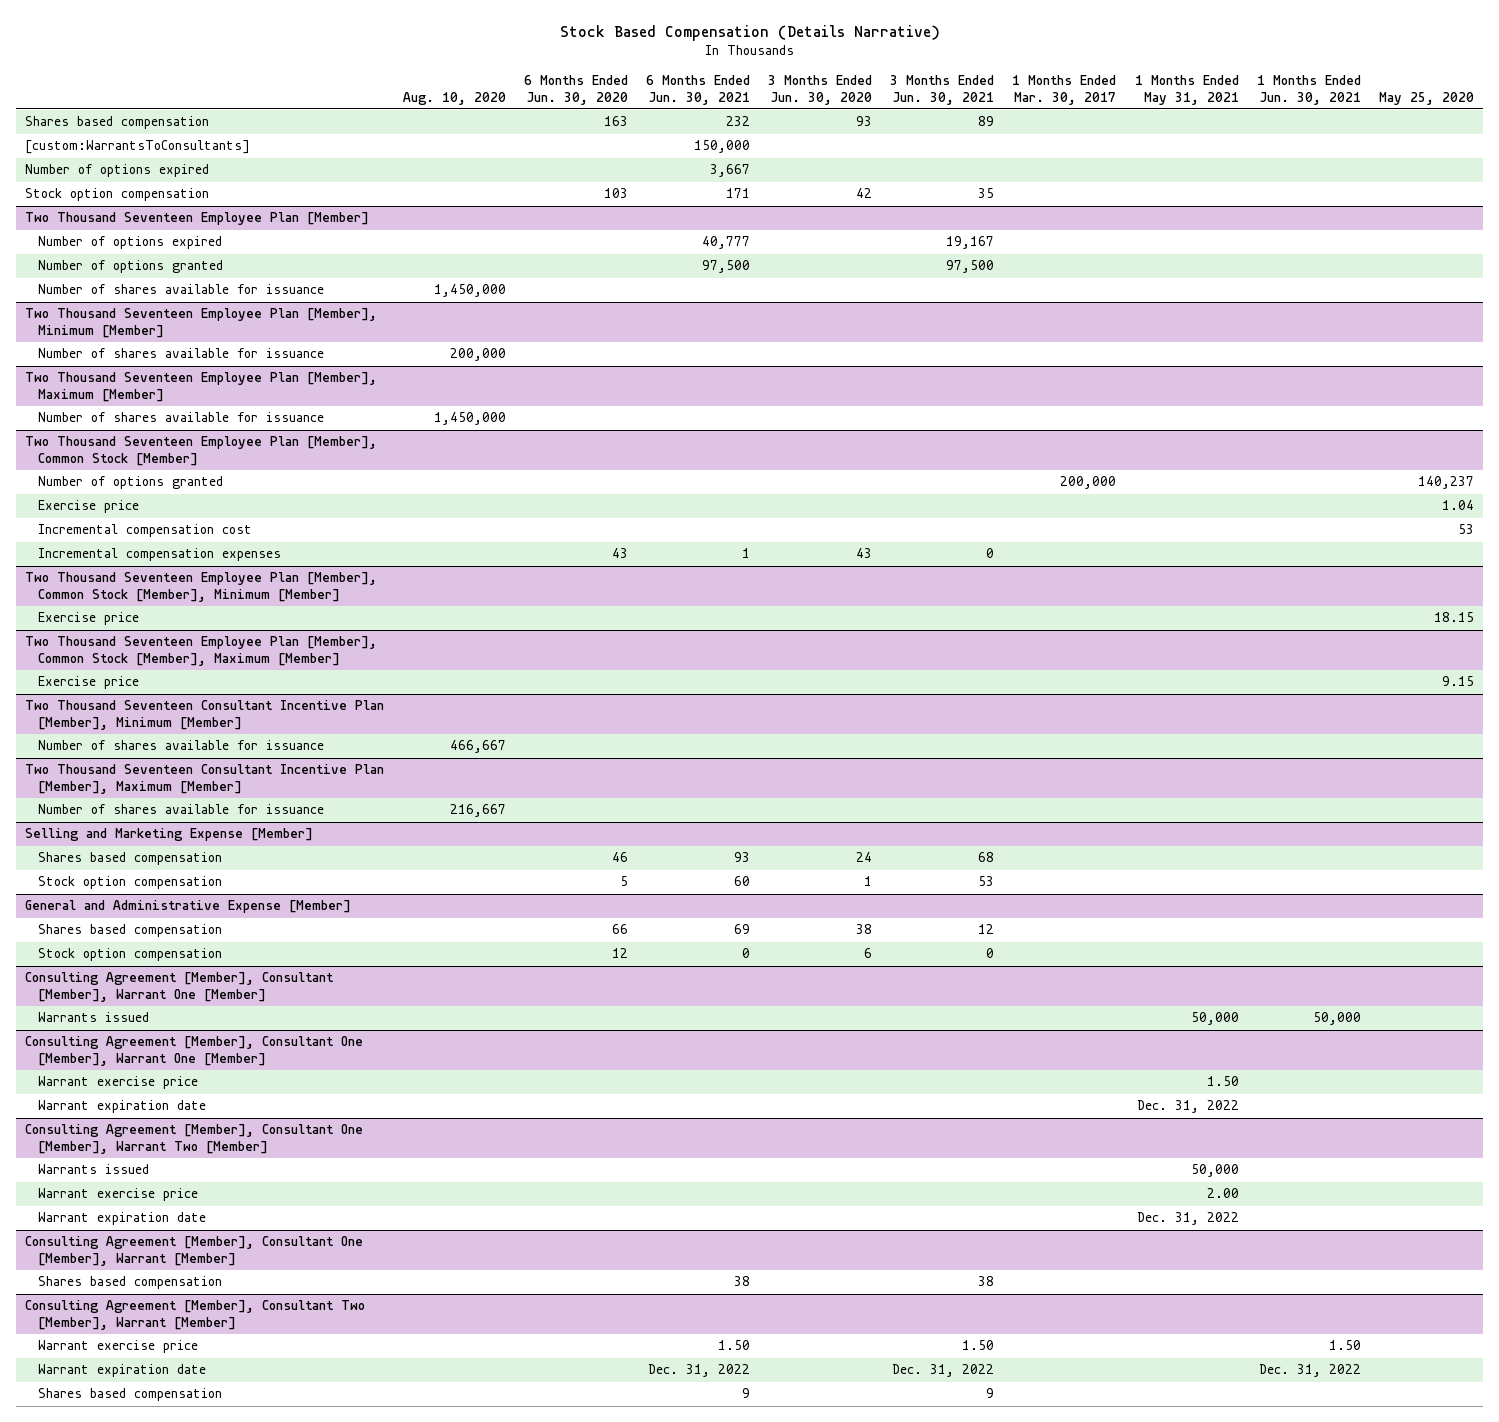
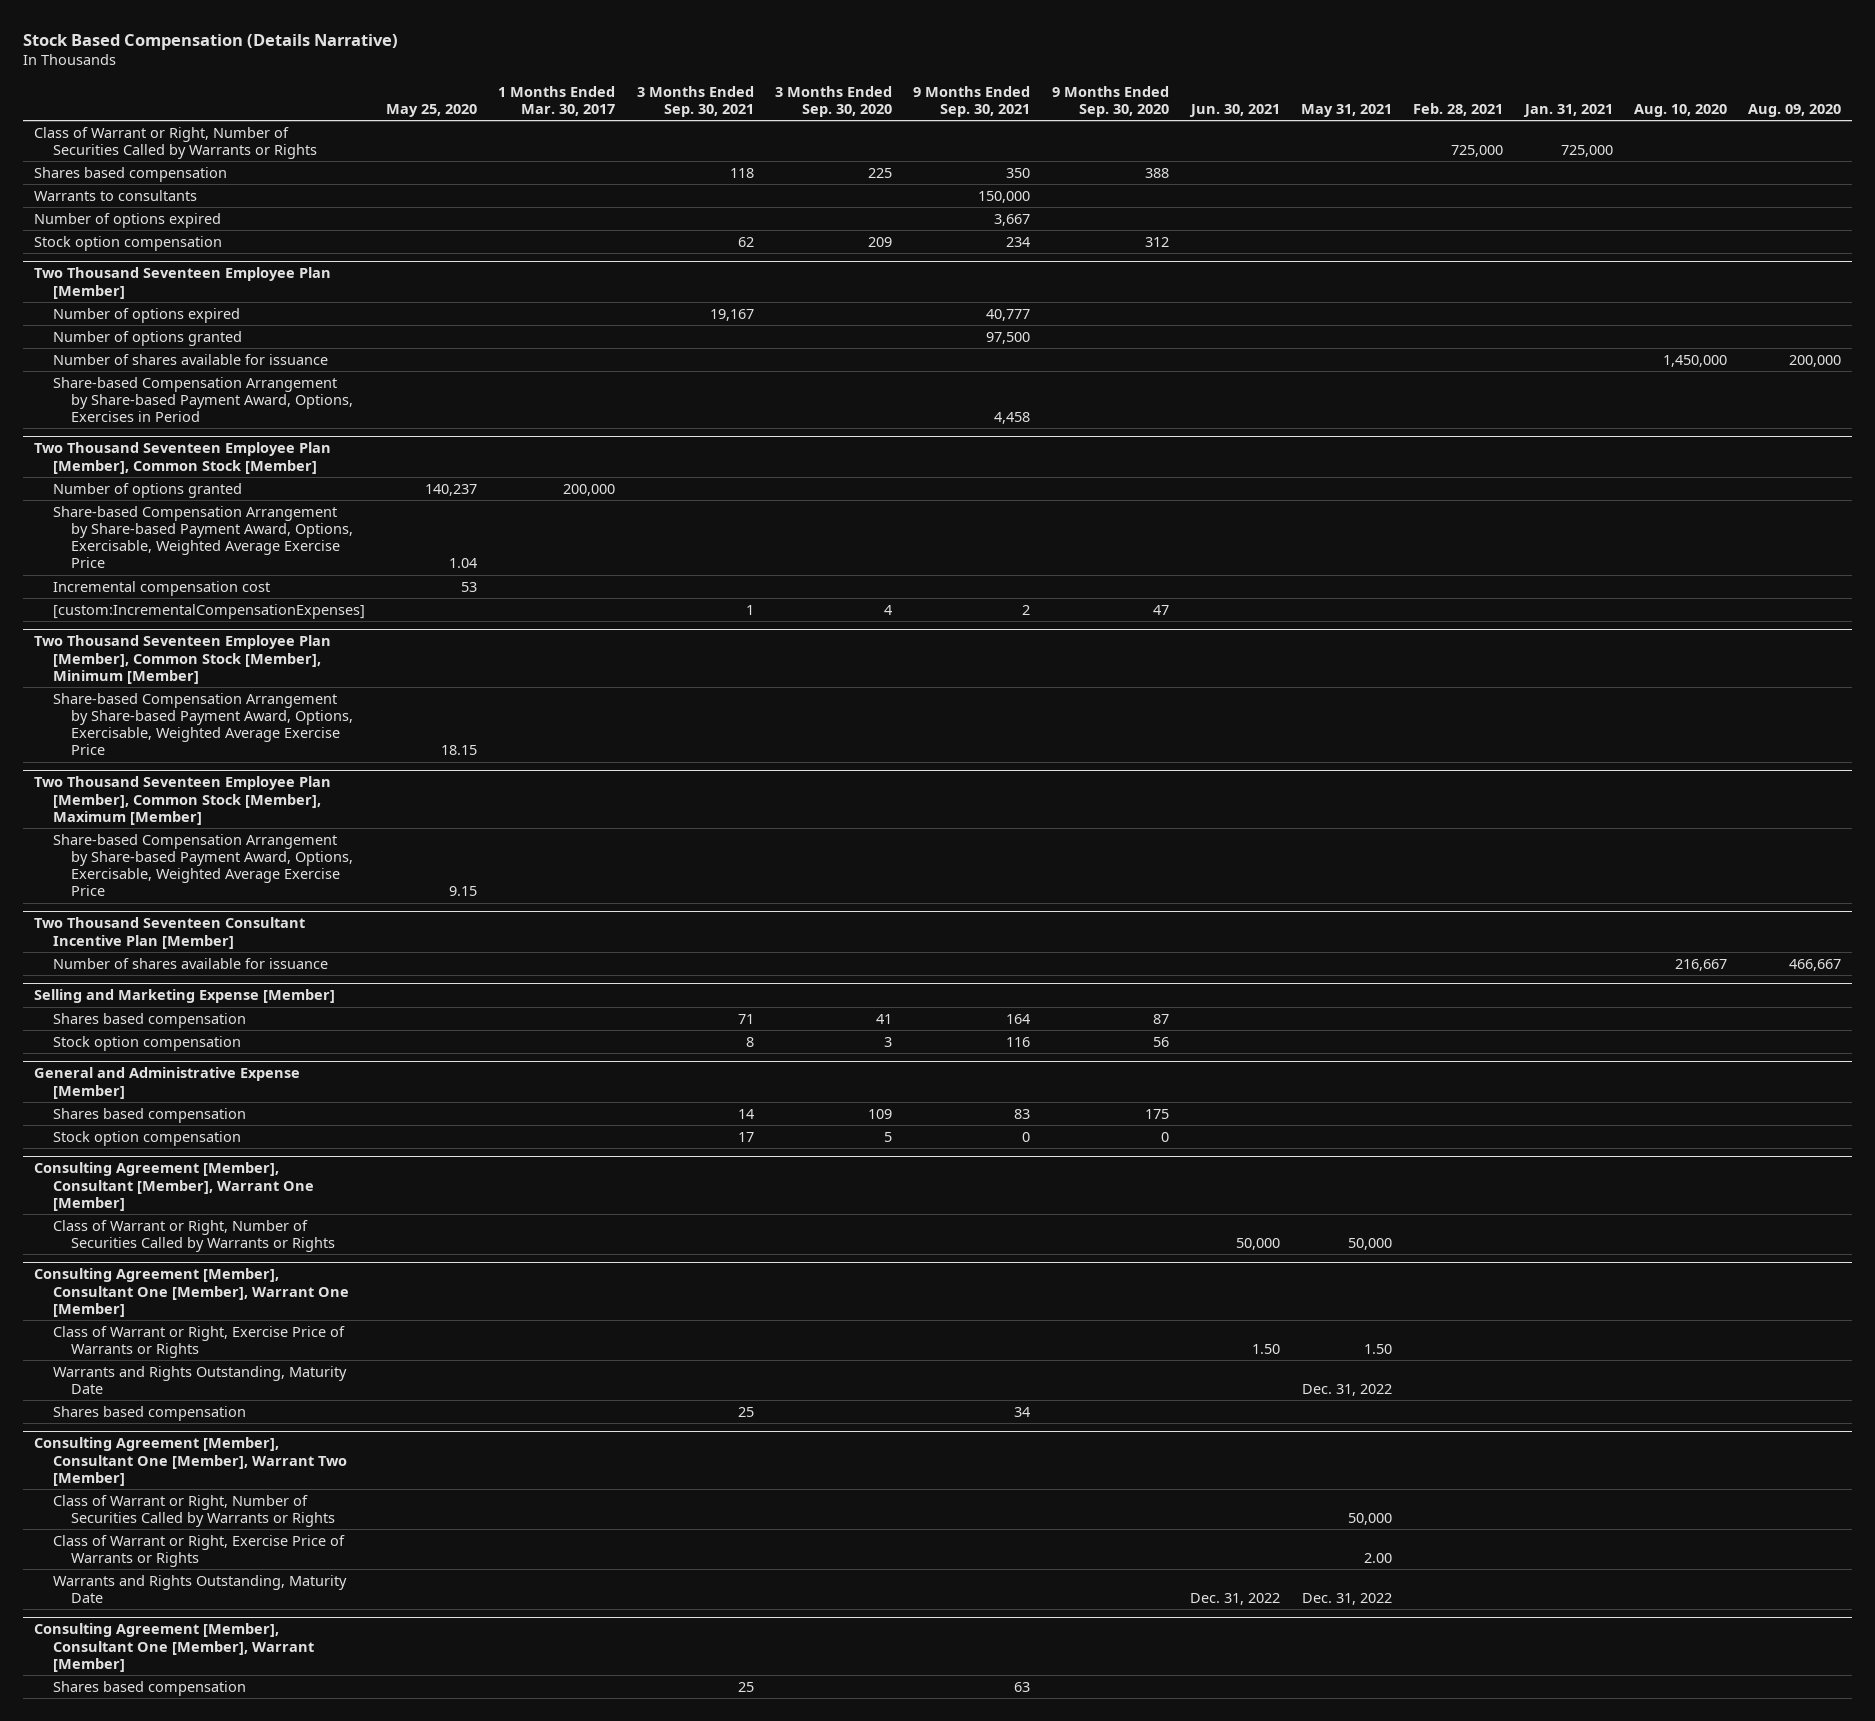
[523,74,628,105] 6 Months Ended Jun. 30, 2020 -> none
[645,74,750,105] 6 Months Ended Jun. 30, 2021 -> none
[768,74,873,105] 3 Months Ended Jun. 30, 2020 -> none
[890,74,995,105] 3 Months Ended Jun. 30, 2021 -> none
[1134,74,1239,105] 1 Months Ended May 31, 2021 -> none
[1256,74,1361,105] 1 Months Ended Jun. 30, 2021 -> none
none -> [636,85,754,117] 3 Months Ended Sep. 30, 2021
none -> [774,85,892,117] 3 Months Ended Sep. 30, 2020
none -> [913,85,1031,117] 9 Months Ended Sep. 30, 2021
none -> [1051,85,1169,117] 9 Months Ended Sep. 30, 2020
none -> [1188,103,1280,117] Jun. 30, 2021
none -> [1301,103,1393,117] May 31, 2021
none -> [1413,102,1504,116] Feb. 28, 2021
none -> [1522,103,1613,117] Jan. 31, 2021
none -> [1748,103,1842,117] Aug. 09, 2020
none -> [34,126,317,159] Class of Warrant or Right, Number of Securities Called by Warrants or Rights
[25,140,251,155] [custom:WarrantsToConsultants] -> [34,189,198,201] Warrants to consultants
[25,308,378,339] Two Thousand Seventeen Employee Plan [Member], Minimum [Member] -> none
[37,348,324,359] Number of shares available for issuance -> none
[25,372,378,403] Two Thousand Seventeen Employee Plan [Member], Maximum [Member] -> none
[37,412,324,423] Number of shares available for issuance -> none
none -> [52,376,354,423] Share-based Compensation Arrangement by Share-based Payment Award, Options, Exercises in Period
[37,500,139,514] Exercise price -> [52,505,354,569] Share-based Compensation Arrangement by Share-based Payment Award, Options, Exercisable, Weighted Average Exercise Price
[37,548,281,562] Incremental compensation expenses -> [52,603,365,619] [custom:IncrementalCompensationExpenses]
[37,612,139,626] Exercise price -> [52,692,354,756] Share-based Compensation Arrangement by Share-based Payment Award, Options, Exercisable, Weighted Average Exercise Price
[25,700,385,731] Two Thousand Seventeen Consultant Incentive Plan [Member], Minimum [Member] -> none
[37,740,324,751] Number of shares available for issuance -> none
[37,676,139,690] Exercise price -> [52,833,354,897] Share-based Compensation Arrangement by Share-based Payment Award, Options, Exercisable, Weighted Average Exercise Price
[25,764,385,795] Two Thousand Seventeen Consultant Incentive Plan [Member], Maximum [Member] -> [34,917,306,949] Two Thousand Seventeen Consultant Incentive Plan [Member]
[37,1012,149,1023] Warrants issued -> none
none -> [52,1219,336,1252] Class of Warrant or Right, Number of Securities Called by Warrants or Rights
[37,1076,198,1090] Warrant exercise price -> [52,1325,345,1358] Class of Warrant or Right, Exercise Price of Warrants or Rights
[37,1100,206,1114] Warrant expiration date -> [52,1365,347,1394] Warrants and Rights Outstanding, Maturity Date
none -> [52,1405,246,1421] Shares based compensation
[37,1164,149,1175] Warrants issued -> none
none -> [52,1494,336,1527] Class of Warrant or Right, Number of Securities Called by Warrants or Rights
[37,1188,198,1202] Warrant exercise price -> [52,1534,345,1567] Class of Warrant or Right, Exercise Price of Warrants or Rights
[37,1212,206,1226] Warrant expiration date -> [52,1574,347,1603] Warrants and Rights Outstanding, Maturity Date
[25,1300,366,1331] Consulting Agreement [Member], Consultant Two [Member], Warrant [Member] -> none
[37,1340,198,1354] Warrant exercise price -> none
[37,1364,206,1378] Warrant expiration date -> none
[37,1388,222,1402] Shares based compensation -> none

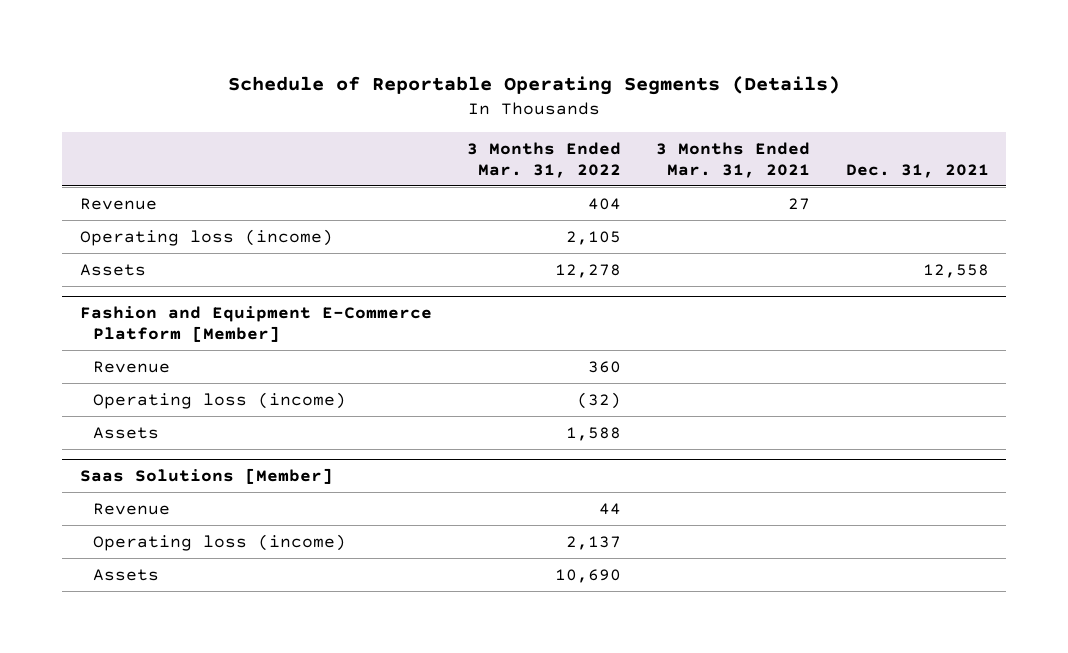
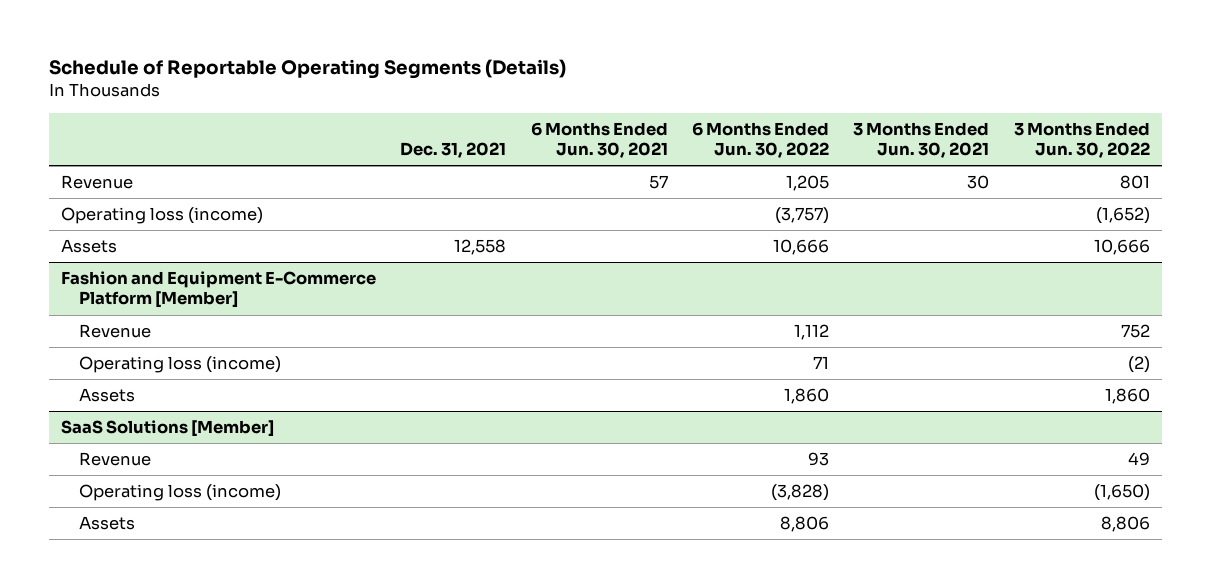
[466,141,621,178] 3 Months Ended Mar. 31, 2022 -> none
[656,141,811,178] 3 Months Ended Mar. 31, 2021 -> none
none -> [530,121,668,159] 6 Months Ended Jun. 30, 2021
none -> [692,121,830,159] 6 Months Ended Jun. 30, 2022
none -> [853,121,990,159] 3 Months Ended Jun. 30, 2021
none -> [1013,121,1150,159] 3 Months Ended Jun. 30, 2022
[79,468,333,485] Saas Solutions [Member] -> [61,420,275,438] SaaS Solutions [Member]

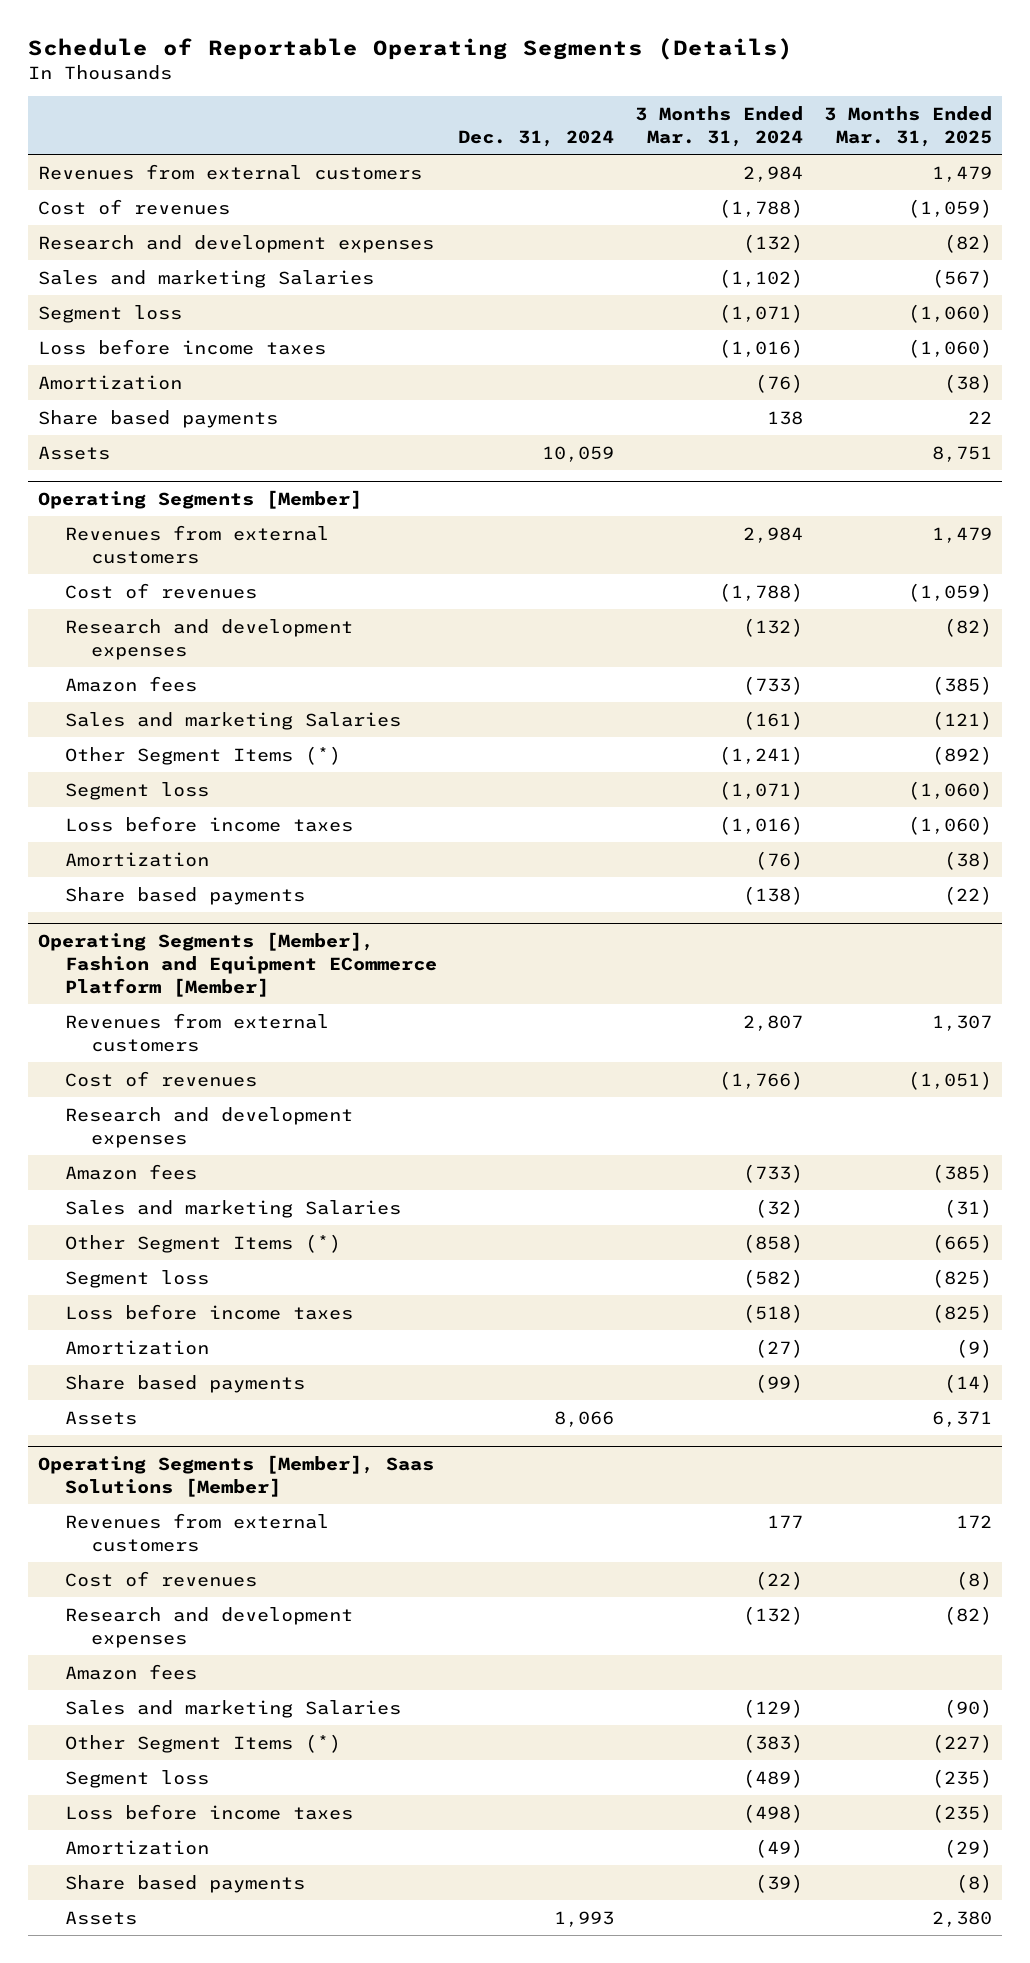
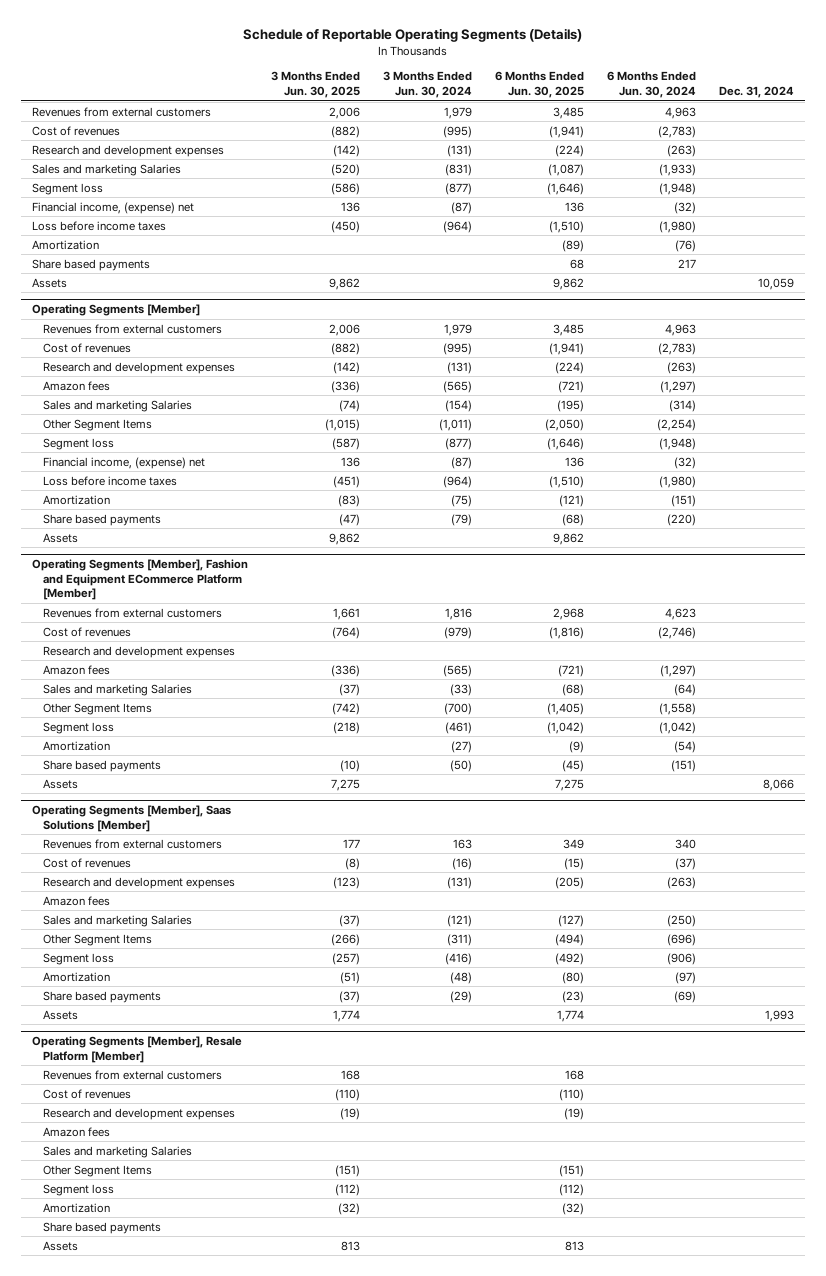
[634,106,803,148] 3 Months Ended Mar. 31, 2024 -> none
[823,106,992,148] 3 Months Ended Mar. 31, 2025 -> none
none -> [271,71,361,98] 3 Months Ended Jun. 30, 2025
none -> [383,71,473,98] 3 Months Ended Jun. 30, 2024
none -> [495,71,585,98] 6 Months Ended Jun. 30, 2025
none -> [606,71,696,98] 6 Months Ended Jun. 30, 2024
none -> [32,201,195,214] Financial income, (expense) net
[64,745,341,765] Other Segment Items (*) -> [42,418,152,431] Other Segment Items
none -> [42,456,205,469] Financial income, (expense) net
none -> [42,532,78,543] Assets
[64,1233,341,1253] Other Segment Items (*) -> [42,702,152,715] Other Segment Items
[64,1303,353,1320] Loss before income taxes -> none
[64,1733,341,1753] Other Segment Items (*) -> [42,933,152,946] Other Segment Items
[64,1803,353,1820] Loss before income taxes -> none
none -> [32,1036,243,1063] Operating Segments [Member], Resale Platform [Member]
none -> [42,1069,222,1080] Revenues from external customers
none -> [42,1088,131,1099] Cost of revenues
none -> [42,1107,235,1120] Research and development expenses
none -> [42,1126,110,1137] Amazon fees
none -> [42,1145,192,1158] Sales and marketing Salaries
none -> [42,1164,152,1177] Other Segment Items
none -> [42,1183,114,1196] Segment loss
none -> [42,1202,110,1213] Amortization
none -> [42,1221,161,1234] Share based payments
none -> [42,1240,78,1251] Assets

